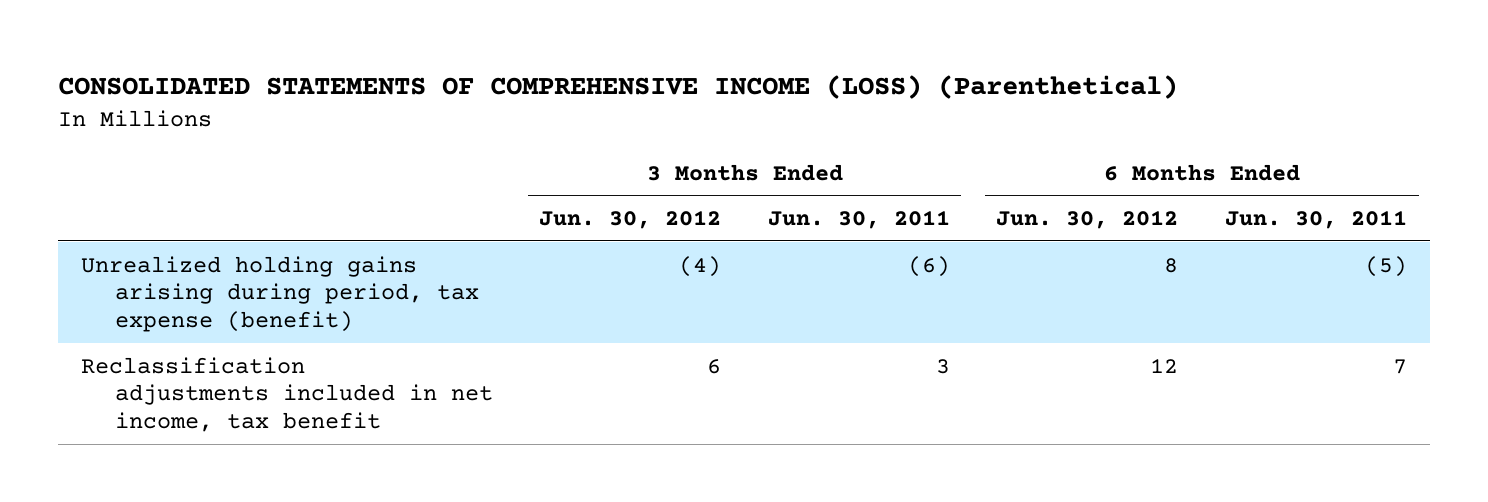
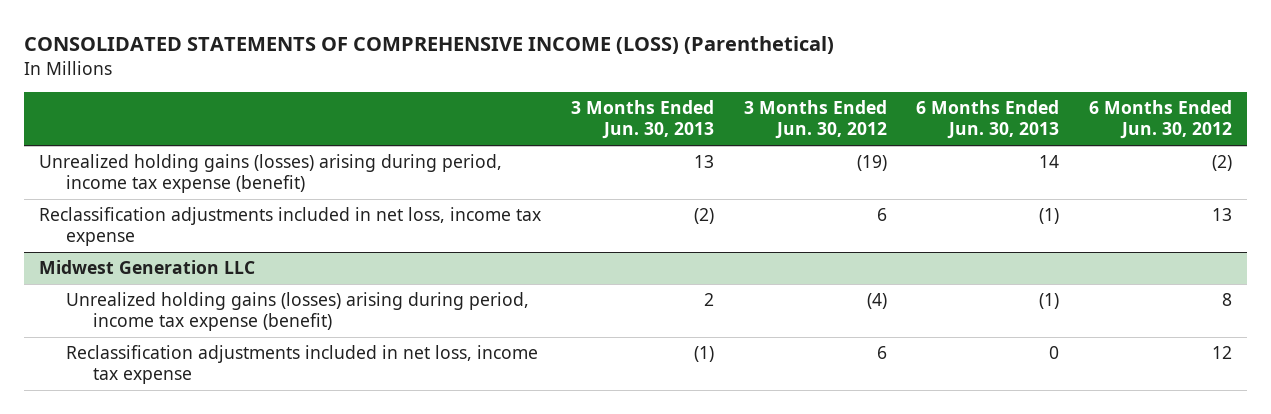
[767,209,950,229] Jun. 30, 2011 -> none
[1224,209,1407,229] Jun. 30, 2011 -> none
none -> [570,100,714,140] 3 Months Ended Jun. 30, 2013
none -> [916,100,1060,140] 6 Months Ended Jun. 30, 2013
[80,255,479,333] Unrealized holding gains arising during period, tax expense (benefit) -> [39,154,503,194] Unrealized holding gains (losses) arising during period, income tax expense (benefit)
[679,255,722,277] (4) -> [856,155,887,172] (19)
[1164,257,1179,273] 8 -> [1211,155,1232,172] (2)
[80,356,493,433] Reclassification adjustments included in net income, tax benefit -> [39,207,542,247] Reclassification adjustments included in net loss, income tax expense
[1150,357,1179,373] 12 -> [1211,208,1232,222] 13
none -> [39,260,256,275] Midwest Generation LLC
none -> [66,292,530,332] Unrealized holding gains (losses) arising during period, income tax expense (benefit)
none -> [66,345,539,385] Reclassification adjustments included in net loss, income tax expense

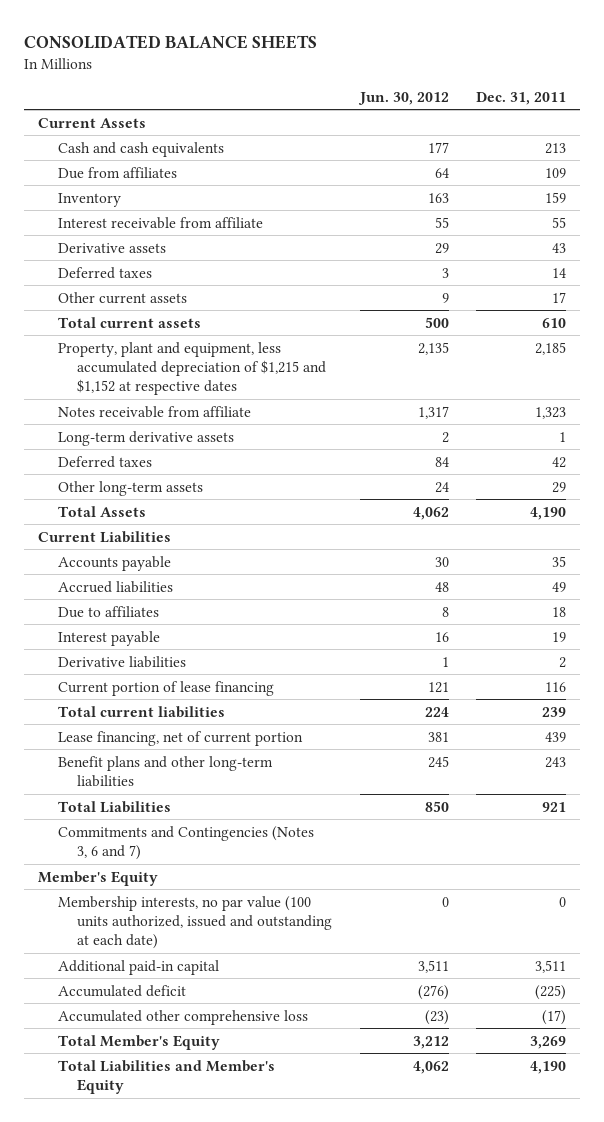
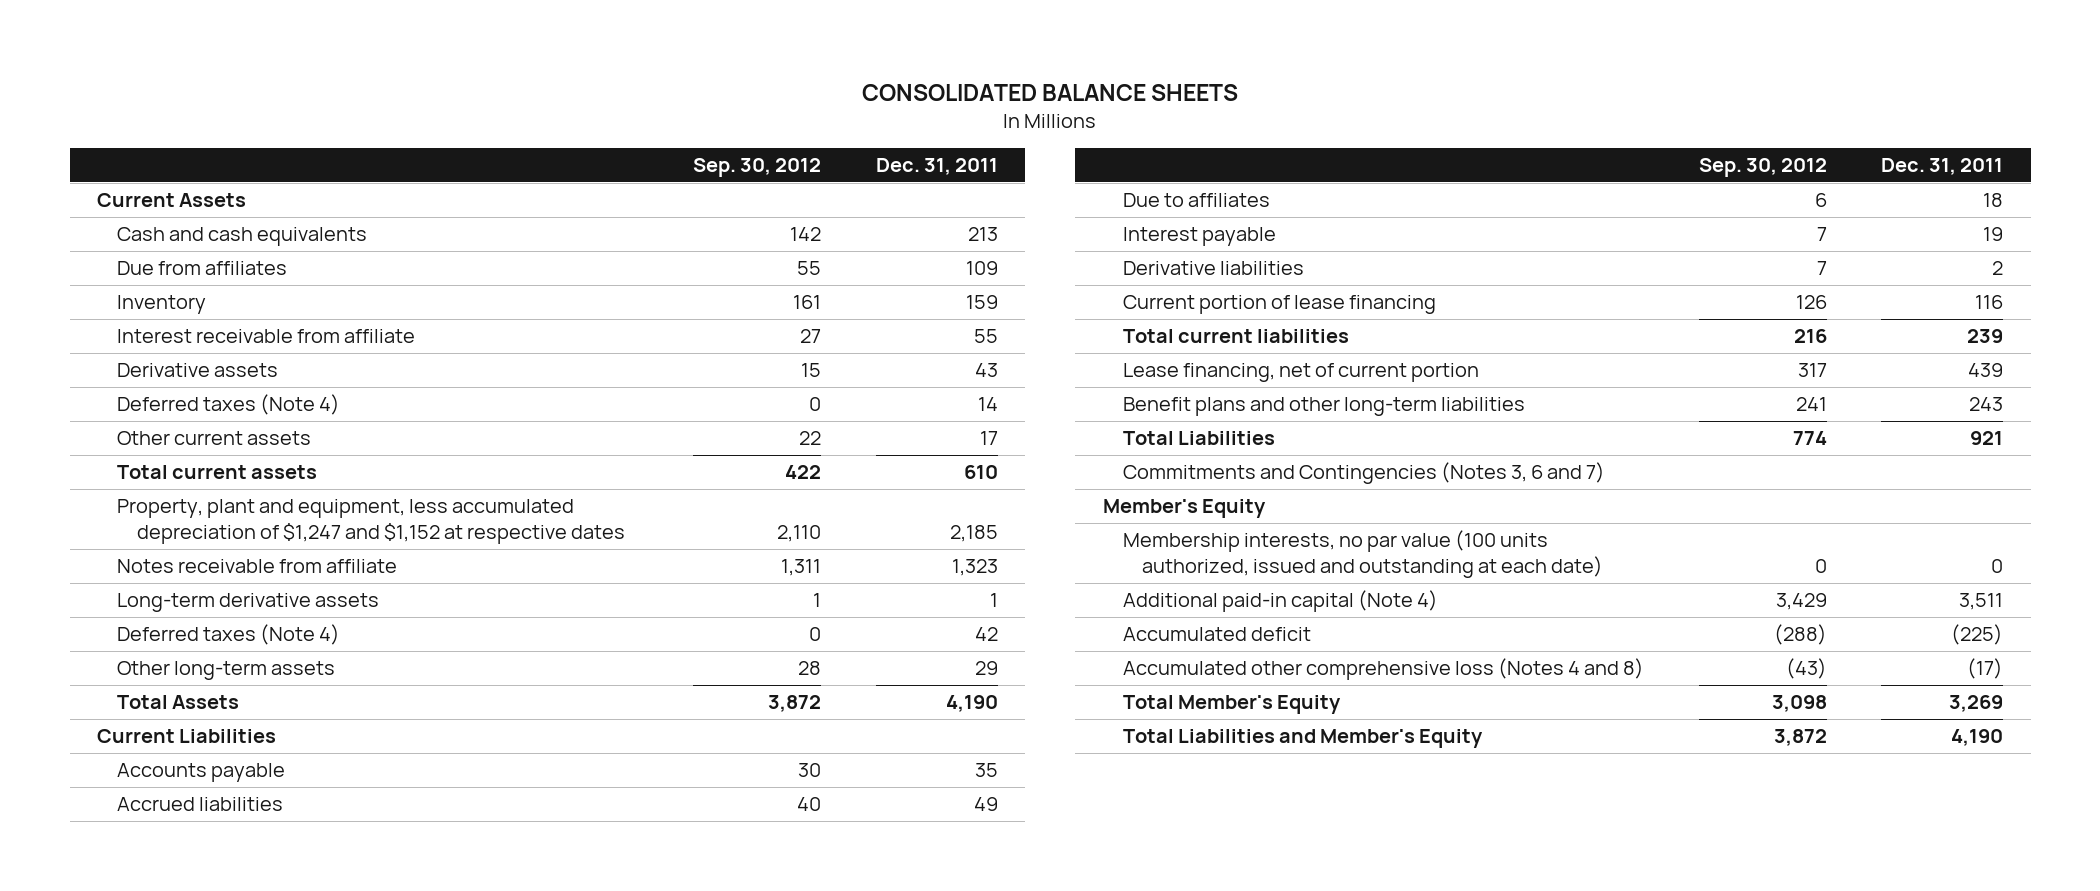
[357,91,449,105] Jun. 30, 2012 -> none
none -> [692,157,821,177] Sep. 30, 2012
[57,266,152,279] Deferred taxes -> [116,394,340,416] Deferred taxes (Note 4)
[57,341,327,396] Property, plant and equipment, less accumulated depreciation of $1,215 and $1,152 at respective dates -> [116,499,625,544] Property, plant and equipment, less accumulated depreciation of $1,247 and $1,152 at respective dates
[57,455,152,468] Deferred taxes -> [116,624,340,646] Deferred taxes (Note 4)
[57,959,219,975] Additional paid-in capital -> [1122,590,1438,613] Additional paid-in capital (Note 4)
[57,1009,308,1025] Accumulated other comprehensive loss -> [1122,658,1644,681] Accumulated other comprehensive loss (Notes 4 and 8)

